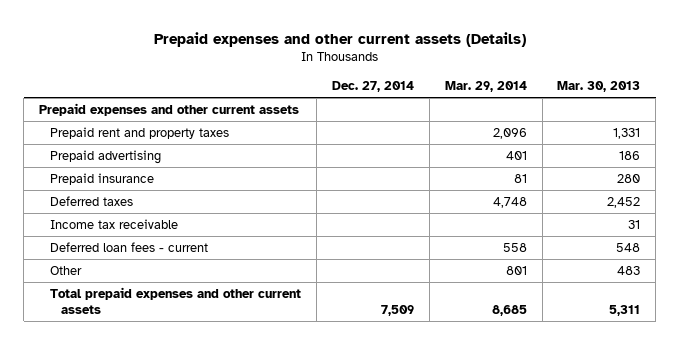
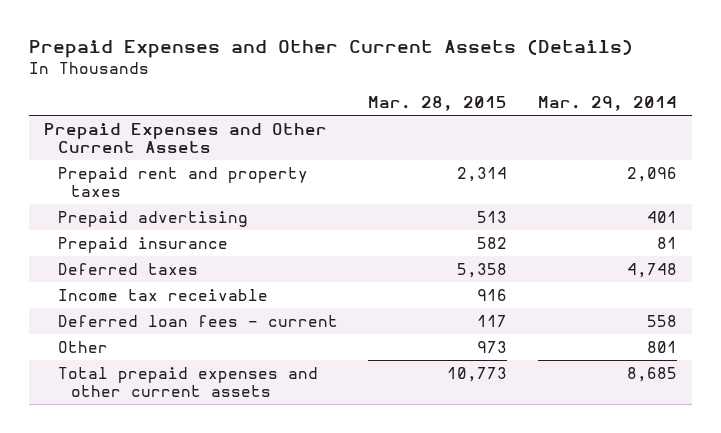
[153,31,526,47] Prepaid expenses and other current assets (Details) -> [29,38,634,58] Prepaid Expenses and Other Current Assets (Details)
[331,81,414,93] Dec. 27, 2014 -> none
[557,81,641,93] Mar. 30, 2013 -> none
none -> [368,95,508,111] Mar. 28, 2015
[39,102,300,116] Prepaid expenses and other current assets -> [44,122,328,153] Prepaid Expenses and Other Current Assets

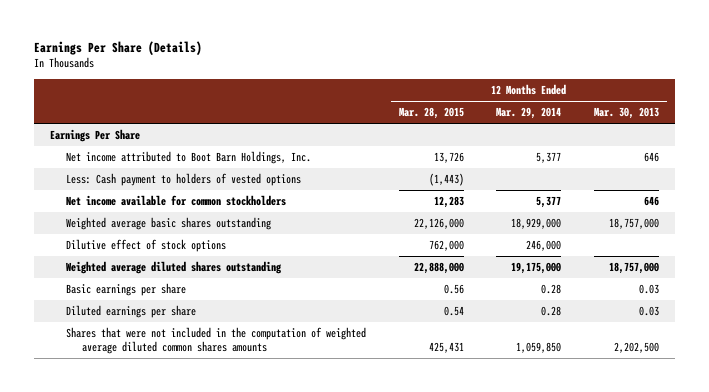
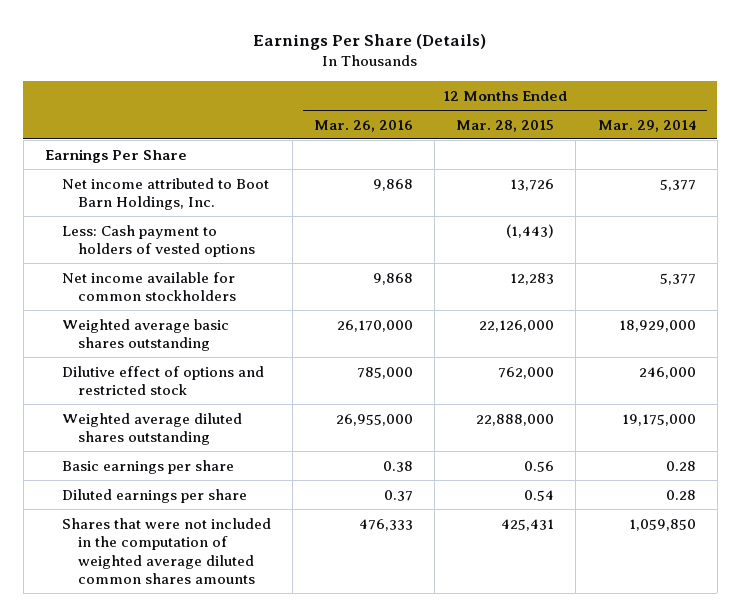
[593,107,659,120] Mar. 30, 2013 -> none
none -> [313,119,413,132] Mar. 26, 2016
[66,239,227,253] Dilutive effect of stock options -> [61,365,264,396] Dilutive effect of options and restricted stock

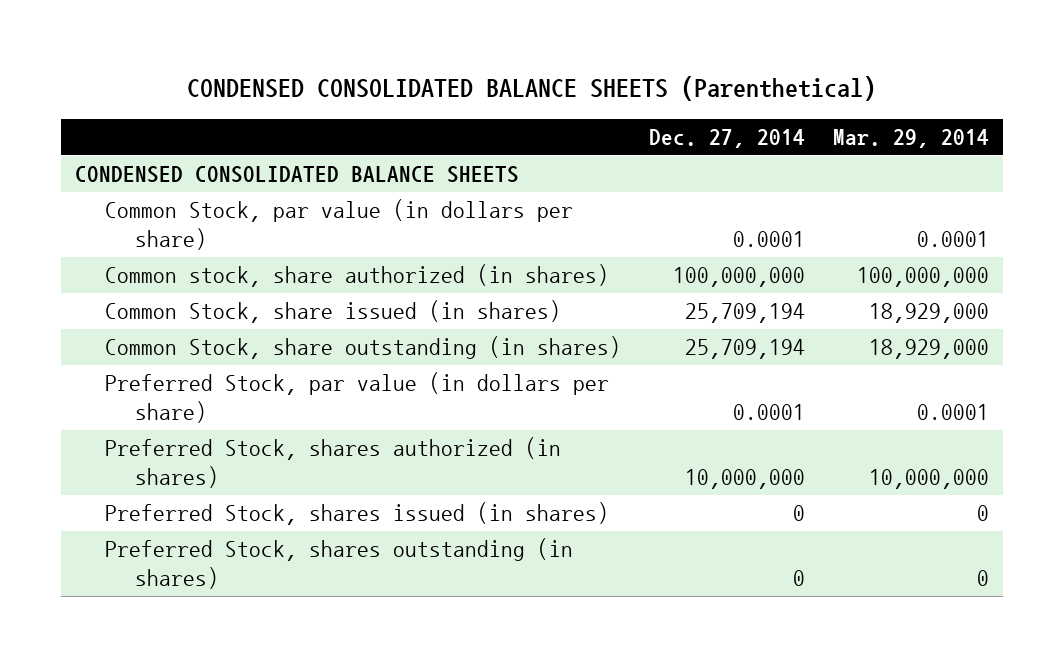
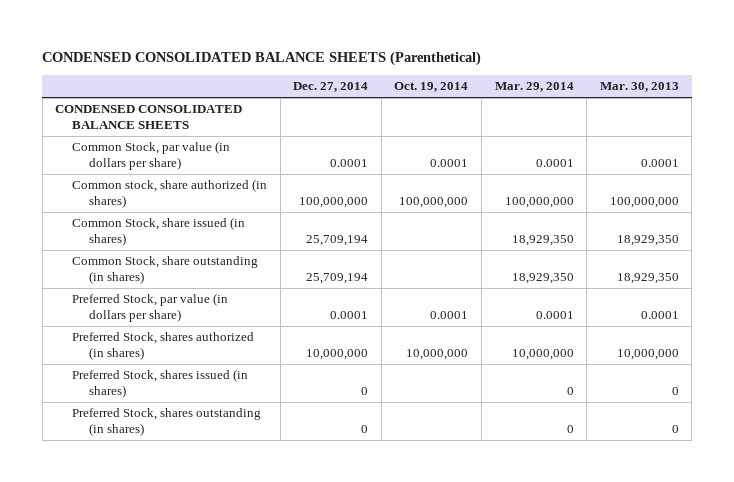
none -> [394,82,469,93] Oct. 19, 2014
none -> [599,82,679,93] Mar. 30, 2013
[869,303,990,324] 18,929,000 -> [511,235,574,247] 18,929,350
[869,339,990,360] 18,929,000 -> [511,273,574,285] 18,929,350

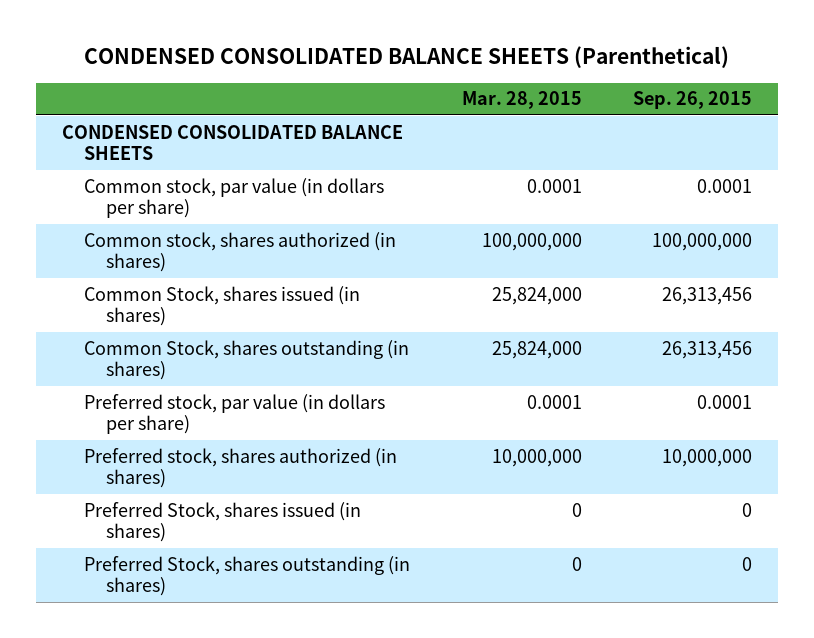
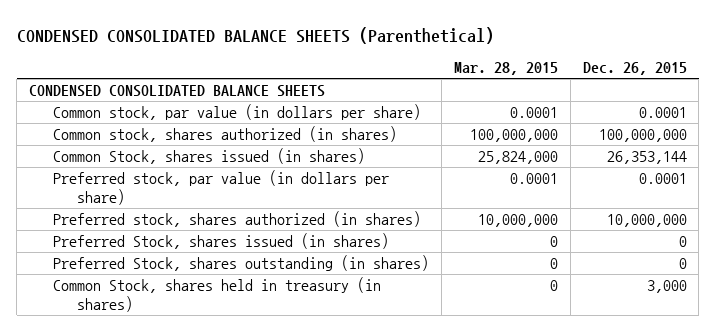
[633,91,753,110] Sep. 26, 2015 -> none
none -> [582,62,687,76] Dec. 26, 2015
[84,339,410,381] Common Stock, shares outstanding (in shares) -> none
none -> [53,277,382,312] Common Stock, shares held in treasury (in shares)

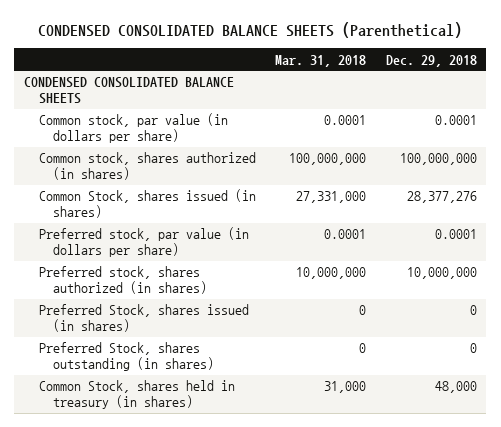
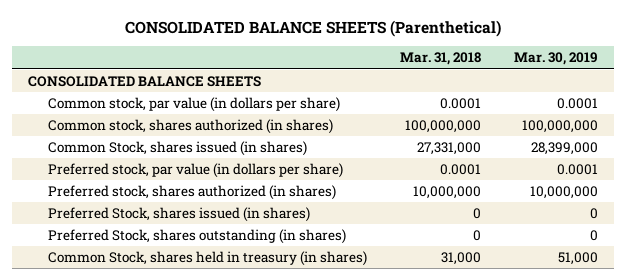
[38,22,463,39] CONDENSED CONSOLIDATED BALANCE SHEETS (Parenthetical) -> [125,19,502,37] CONSOLIDATED BALANCE SHEETS (Parenthetical)
[385,54,477,67] Dec. 29, 2018 -> none
none -> [514,52,599,66] Mar. 30, 2019
[24,77,235,105] CONDENSED CONSOLIDATED BALANCE SHEETS -> [28,76,262,88] CONSOLIDATED BALANCE SHEETS

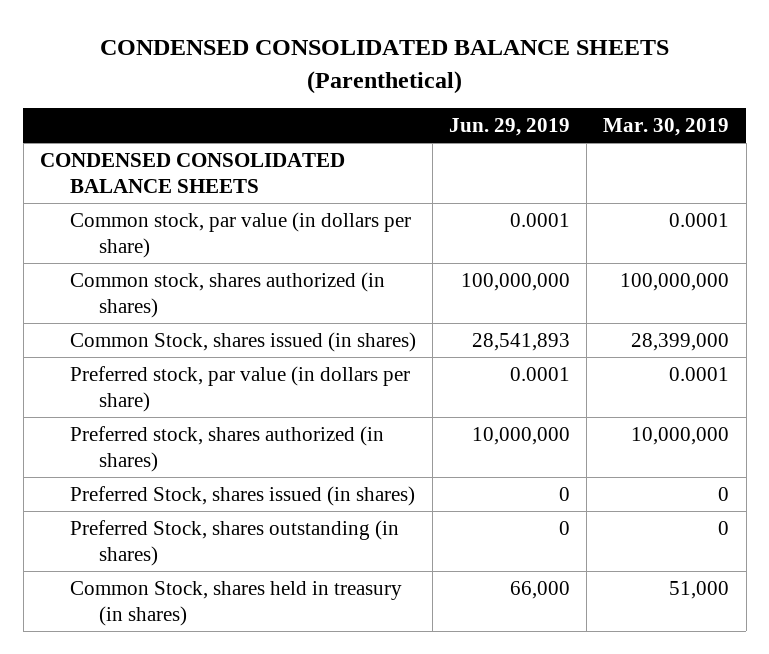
[125,19,502,37] CONSOLIDATED BALANCE SHEETS (Parenthetical) -> [99,40,669,94] CONDENSED CONSOLIDATED BALANCE SHEETS (Parenthetical)
[400,52,482,66] Mar. 31, 2018 -> none
none -> [448,118,570,137] Jun. 29, 2019
[28,76,262,88] CONSOLIDATED BALANCE SHEETS -> [39,152,345,193] CONDENSED CONSOLIDATED BALANCE SHEETS

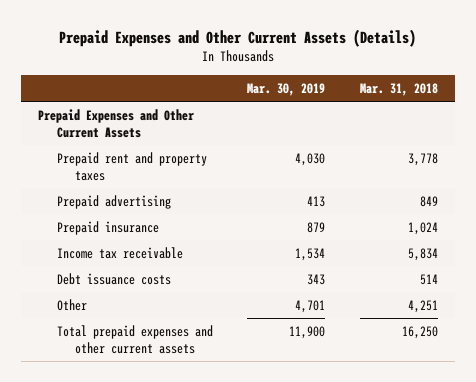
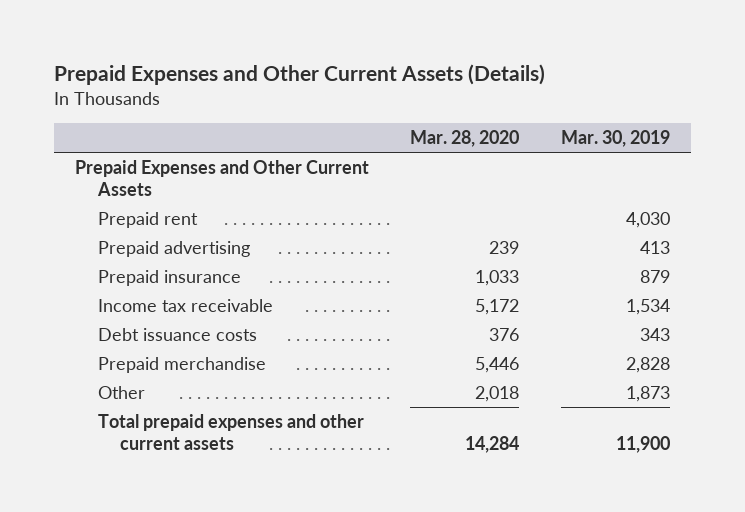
[359,82,438,96] Mar. 31, 2018 -> none
none -> [410,129,520,147] Mar. 28, 2020
[56,151,207,182] Prepaid rent and property taxes -> none
none -> [97,212,198,229] Prepaid rent
none -> [97,357,266,374] Prepaid merchandise
[295,299,326,313] 4,701 -> [626,386,671,403] 1,873

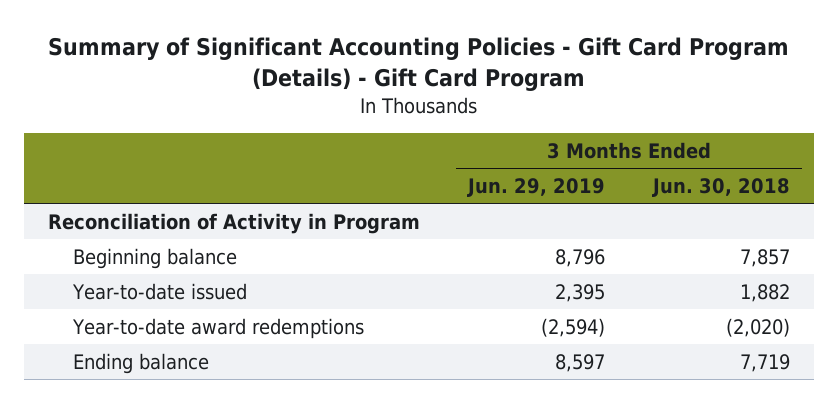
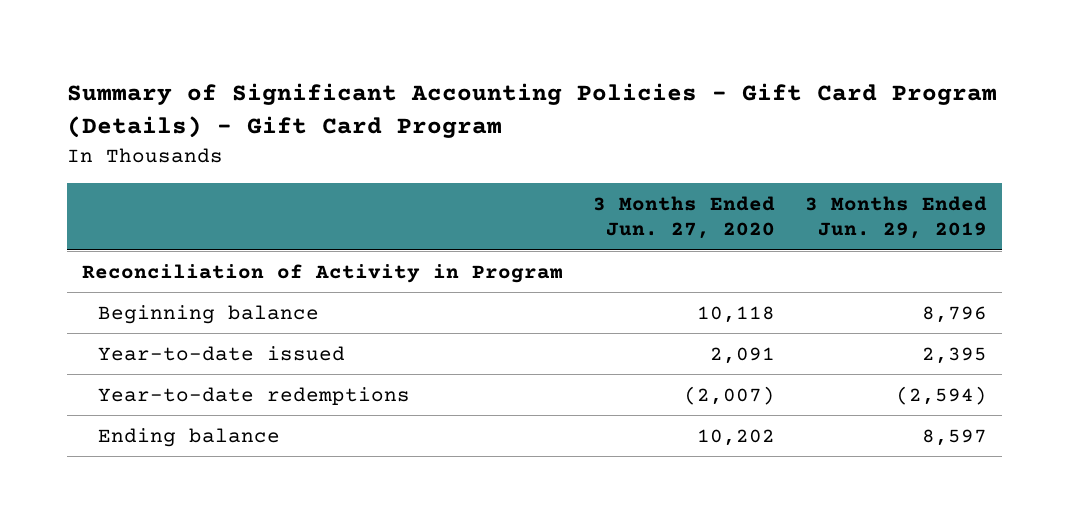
[652,178,791,198] Jun. 30, 2018 -> none
none -> [592,195,775,240] 3 Months Ended Jun. 27, 2020
[72,317,365,339] Year-to-date award redemptions -> [97,386,410,405] Year-to-date redemptions

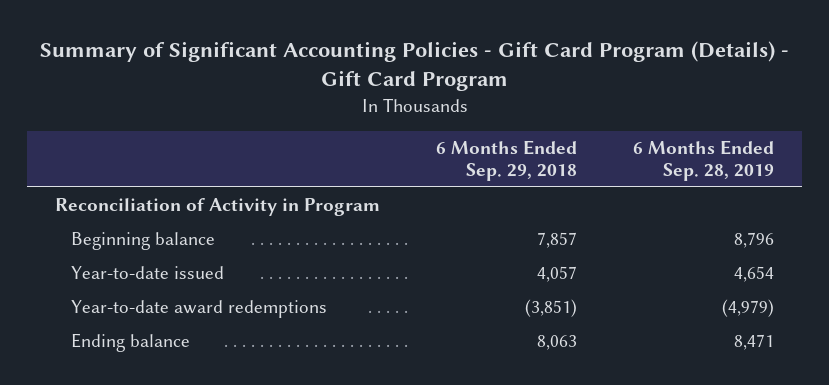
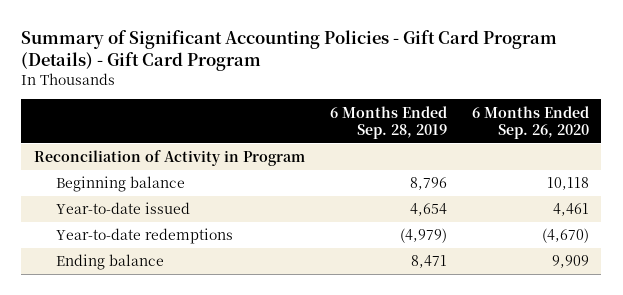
[436,139,578,181] 6 Months Ended Sep. 29, 2018 -> none
none -> [471,105,589,139] 6 Months Ended Sep. 26, 2020
[71,300,328,319] Year-to-date award redemptions -> [56,228,234,245] Year-to-date redemptions

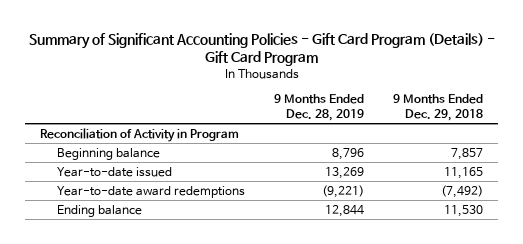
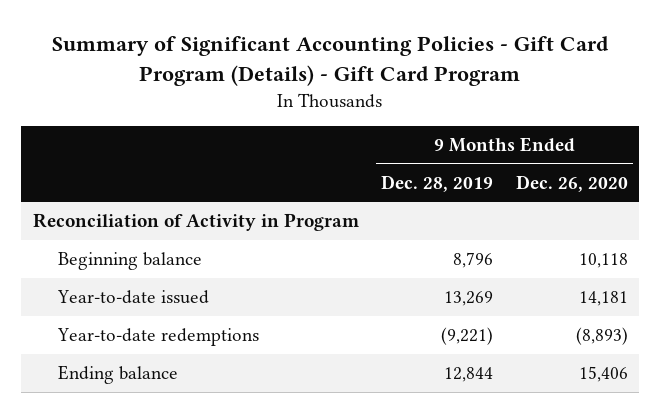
[393,94,484,121] 9 Months Ended Dec. 29, 2018 -> none
none -> [515,174,628,192] Dec. 26, 2020
[57,185,246,198] Year-to-date award redemptions -> [57,328,260,347] Year-to-date redemptions

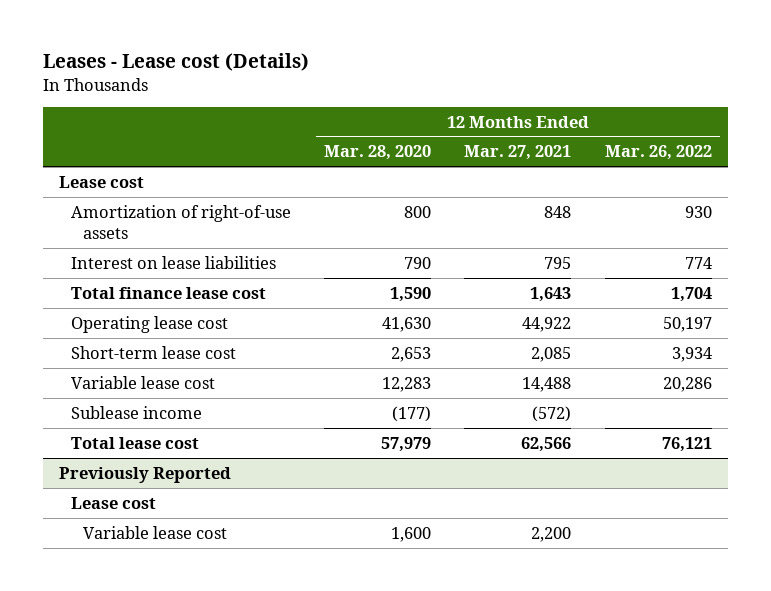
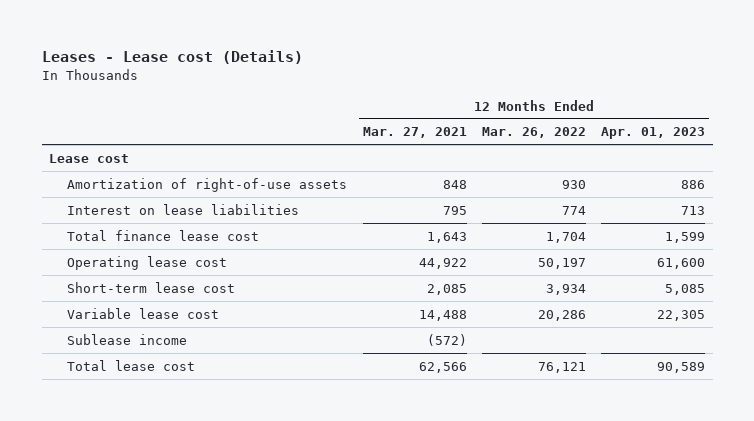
[324,145,432,161] Mar. 28, 2020 -> none
none -> [600,127,705,140] Apr. 01, 2023
[59,466,232,483] Previously Reported -> none
[71,496,157,509] Lease cost -> none
[83,525,228,539] Variable lease cost -> none

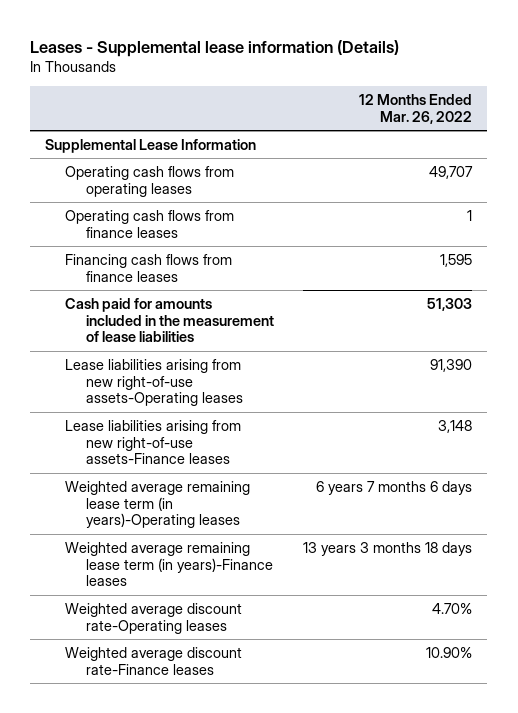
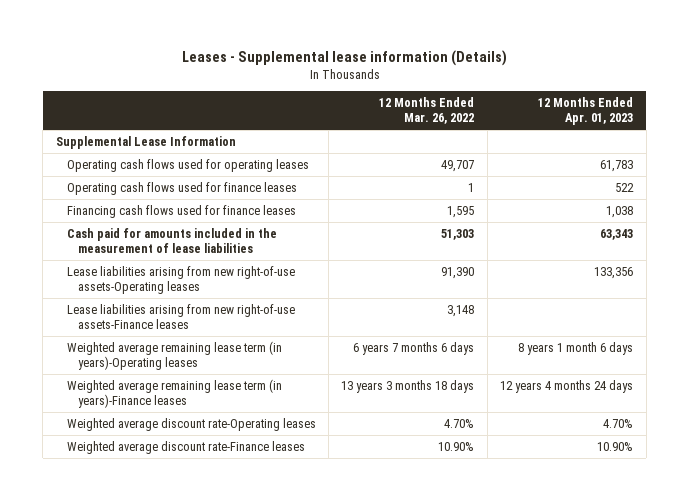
none -> [538,97,634,126] 12 Months Ended Apr. 01, 2023
[65,165,235,197] Operating cash flows from operating leases -> [66,158,309,172] Operating cash flows used for operating leases
[65,209,235,238] Operating cash flows from finance leases -> [66,181,297,195] Operating cash flows used for finance leases
[65,253,233,282] Financing cash flows from finance leases -> [66,204,296,218] Financing cash flows used for finance leases

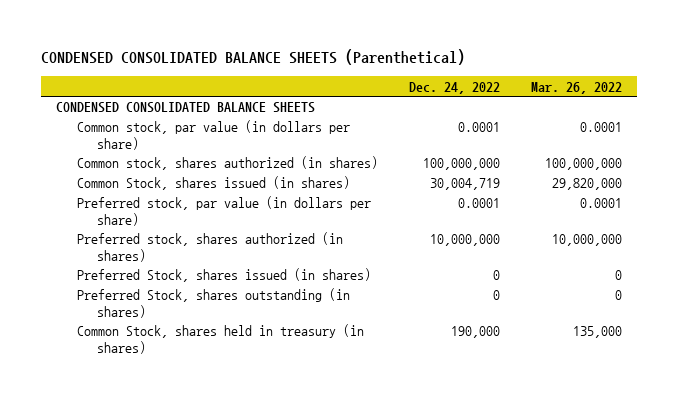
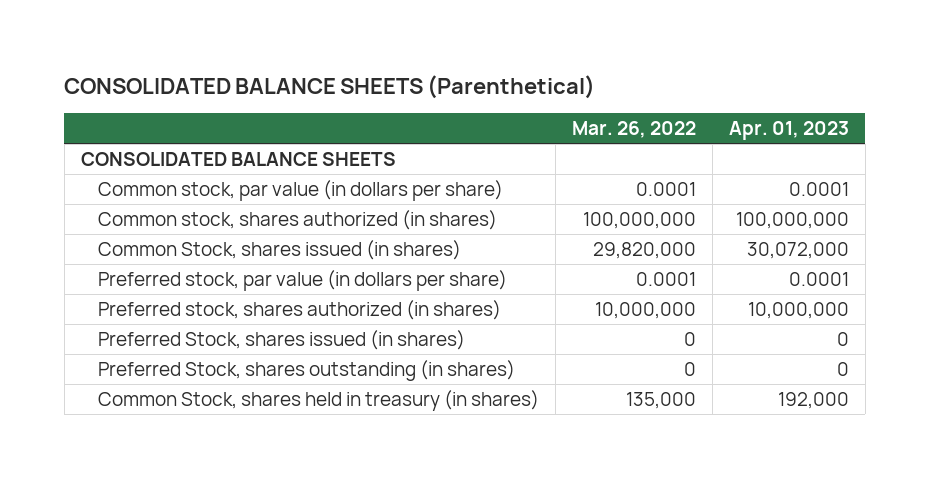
[40,49,465,66] CONDENSED CONSOLIDATED BALANCE SHEETS (Parenthetical) -> [64,75,596,100] CONSOLIDATED BALANCE SHEETS (Parenthetical)
[408,81,500,94] Dec. 24, 2022 -> none
none -> [728,121,849,141] Apr. 01, 2023
[56,102,316,114] CONDENSED CONSOLIDATED BALANCE SHEETS -> [80,151,396,166] CONSOLIDATED BALANCE SHEETS

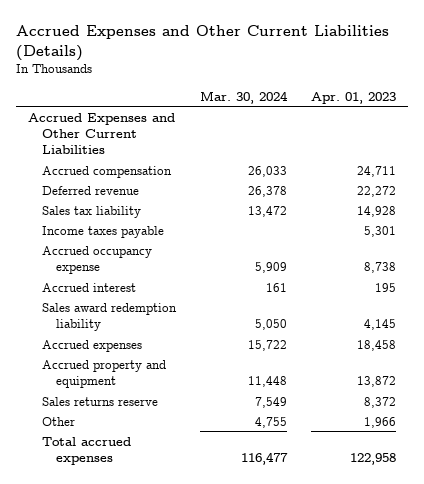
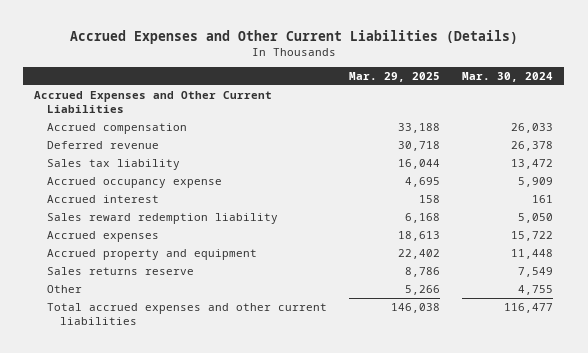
[311,91,397,104] Apr. 01, 2023 -> none
none -> [349,71,441,82] Mar. 29, 2025
[42,225,165,238] Income taxes payable -> none
[42,302,178,332] Sales award redemption liability -> [47,212,279,224] Sales reward redemption liability
[42,436,132,466] Total accrued expenses -> [47,302,328,325] Total accrued expenses and other current liabilities

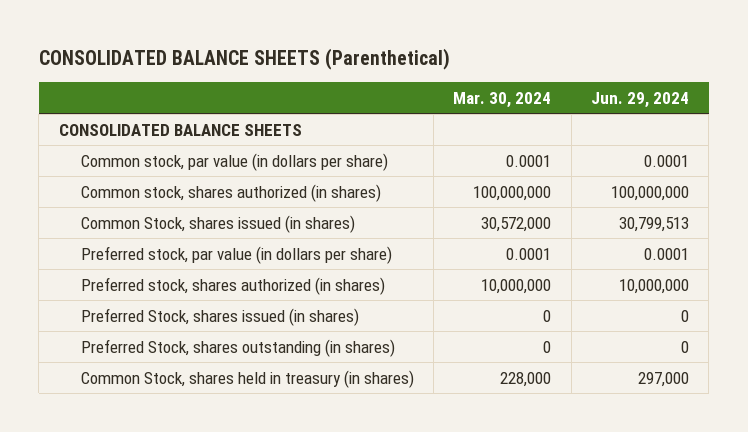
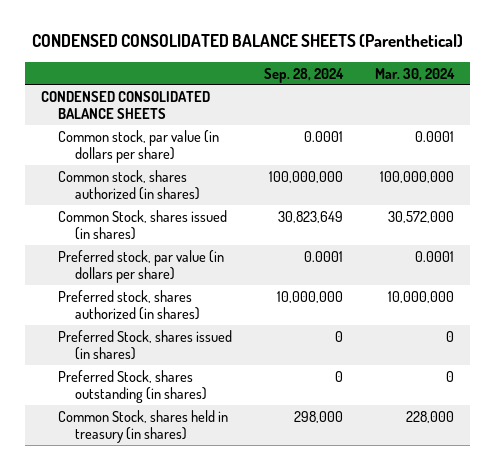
[38,48,450,71] CONSOLIDATED BALANCE SHEETS (Parenthetical) -> [32,34,464,48] CONDENSED CONSOLIDATED BALANCE SHEETS (Parenthetical)
[591,91,690,108] Jun. 29, 2024 -> none
none -> [264,67,345,83] Sep. 28, 2024
[58,123,302,136] CONSOLIDATED BALANCE SHEETS -> [40,90,210,119] CONDENSED CONSOLIDATED BALANCE SHEETS

